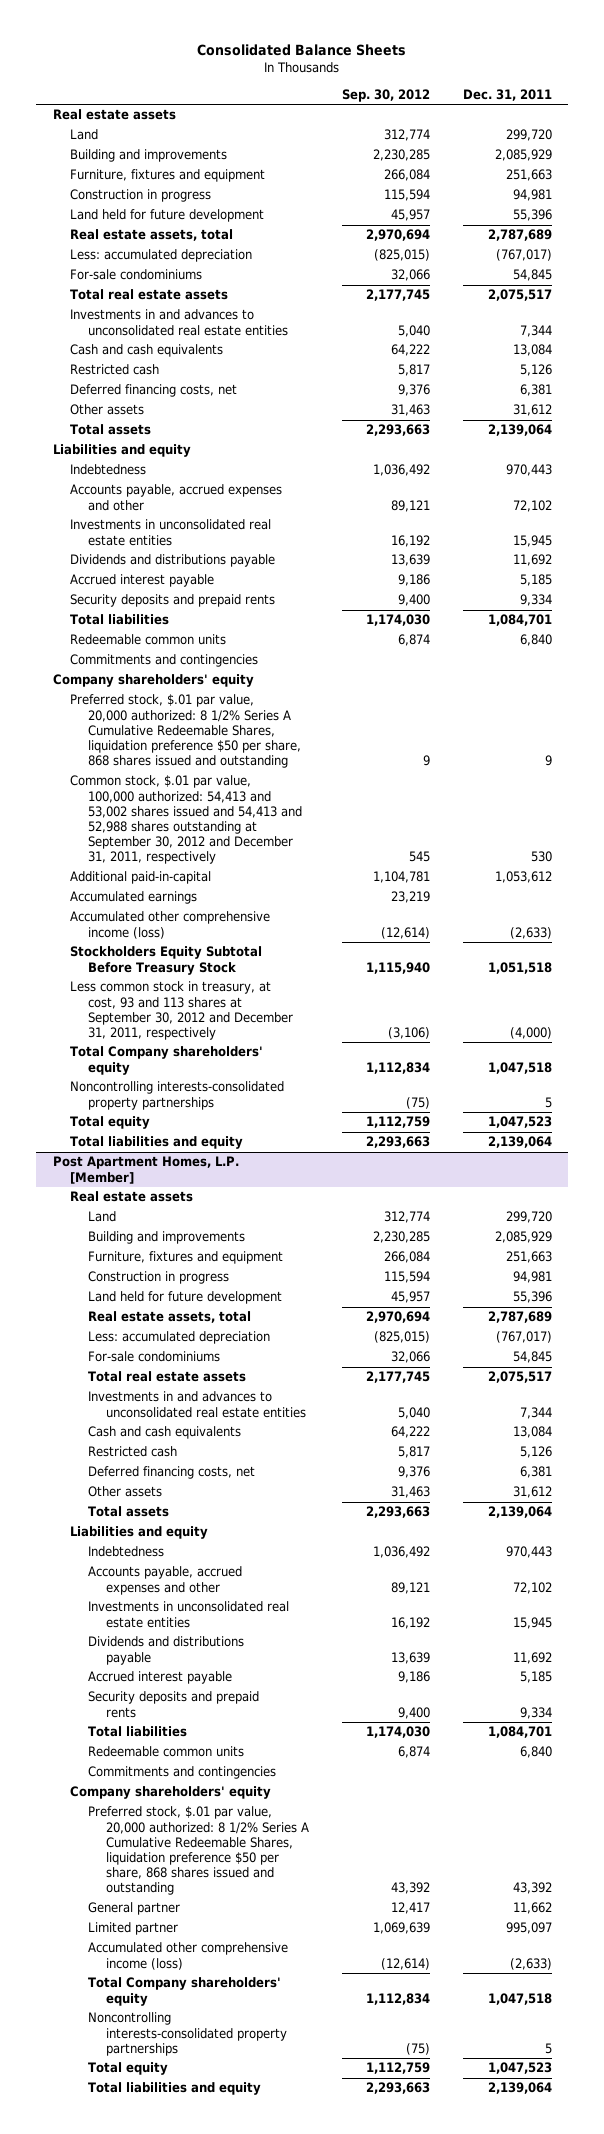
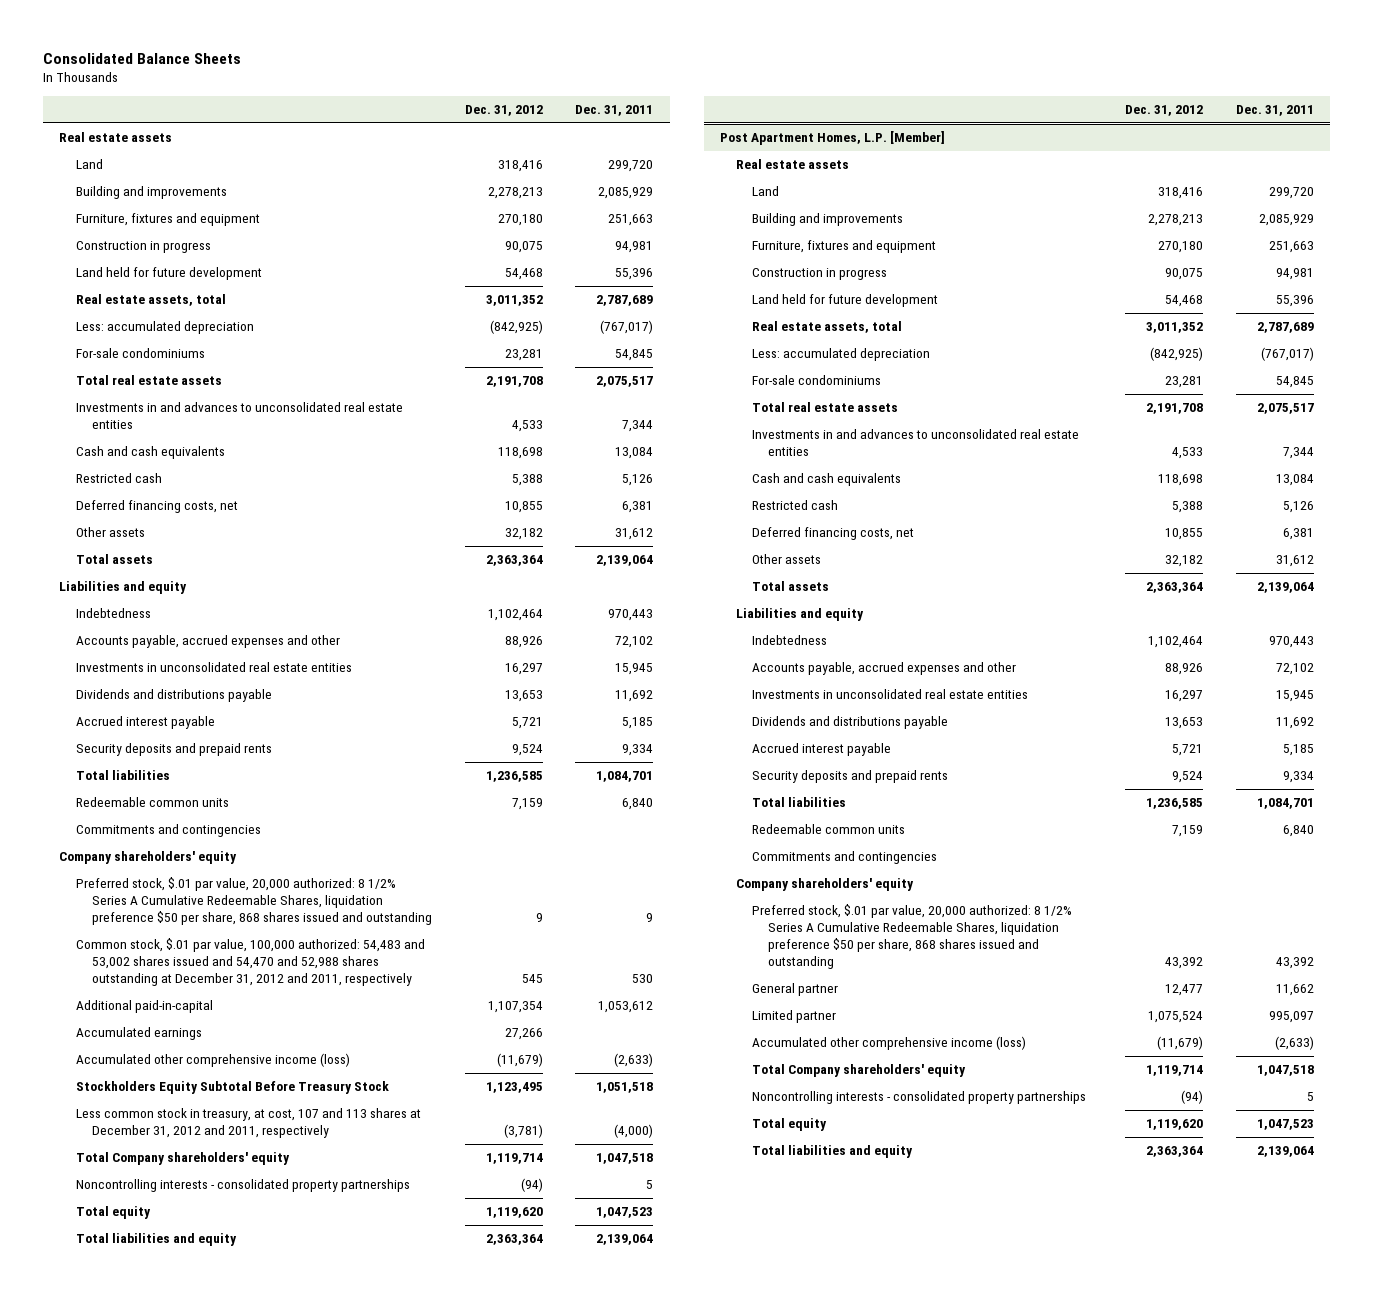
[341,88,430,102] Sep. 30, 2012 -> none
none -> [464,104,543,116] Dec. 31, 2012
[70,775,303,865] Common stock, $.01 par value, 100,000 authorized: 54,413 and 53,002 shares issued and 54,413 and 52,988 shares outstanding at September 30, 2012 and December 31, 2011, respectively -> [75,938,425,987] Common stock, $.01 par value, 100,000 authorized: 54,483 and 53,002 shares issued and 54,470 and 52,988 shares outstanding at December 31, 2012 and 2011, respectively
[70,981,294,1040] Less common stock in treasury, at cost, 93 and 113 shares at September 30, 2012 and December 31, 2011, respectively -> [75,1108,421,1139] Less common stock in treasury, at cost, 107 and 113 shares at December 31, 2012 and 2011, respectively
[70,1081,285,1110] Noncontrolling interests-consolidated property partnerships -> [75,1179,410,1193] Noncontrolling interests - consolidated property partnerships
[88,2012,287,2056] Noncontrolling interests-consolidated property partnerships -> [752,1091,1087,1105] Noncontrolling interests - consolidated property partnerships

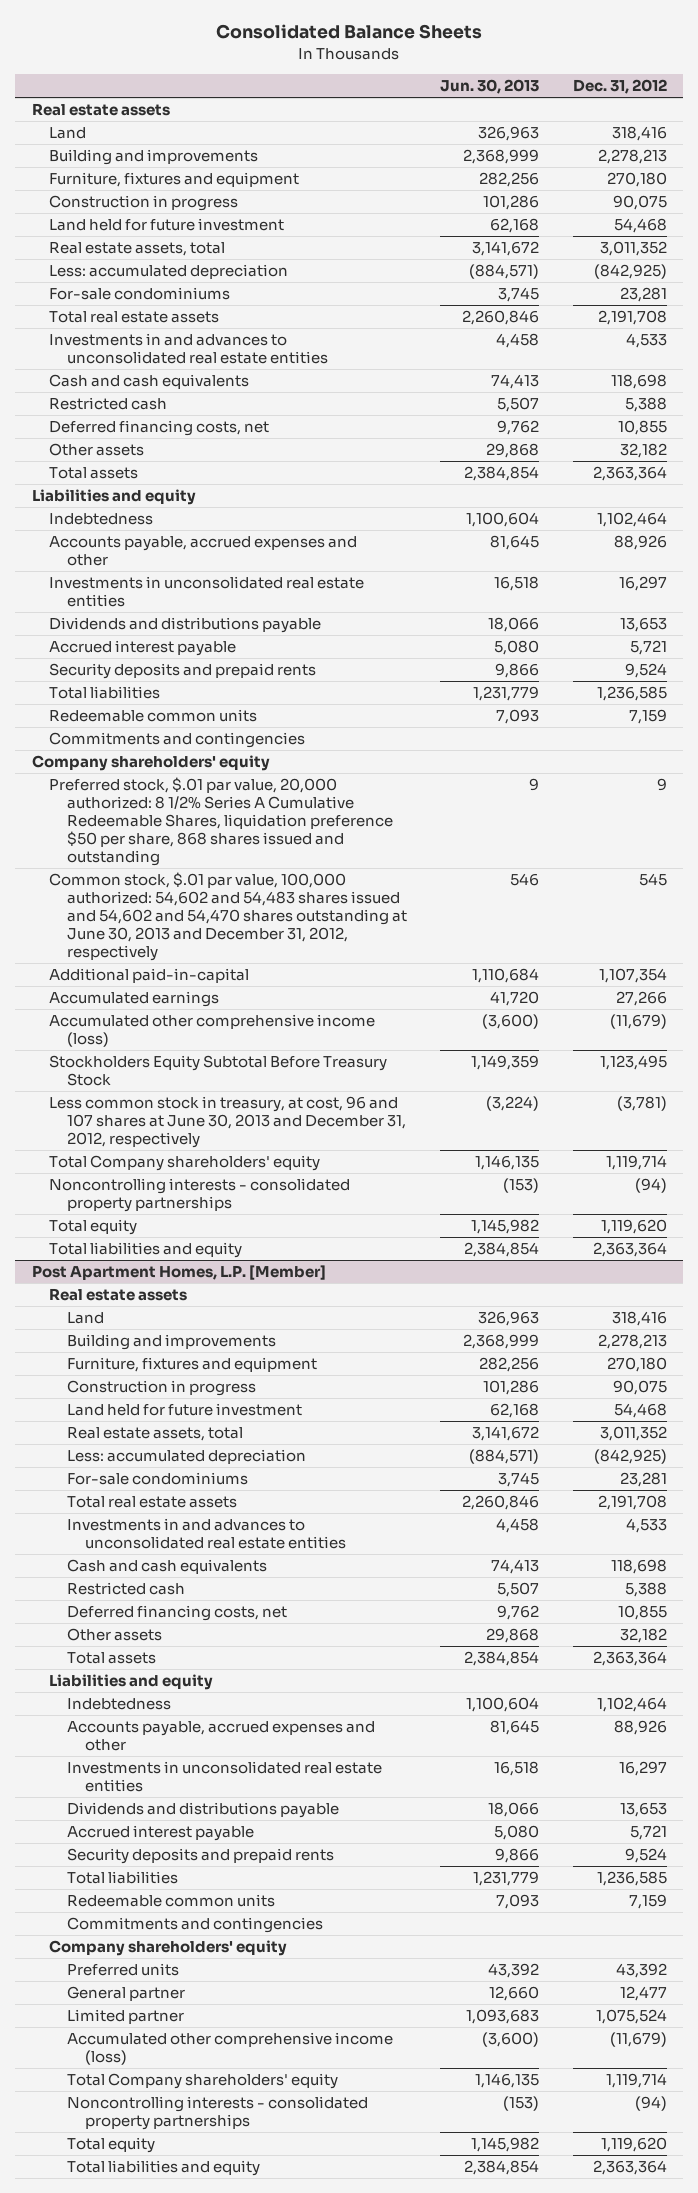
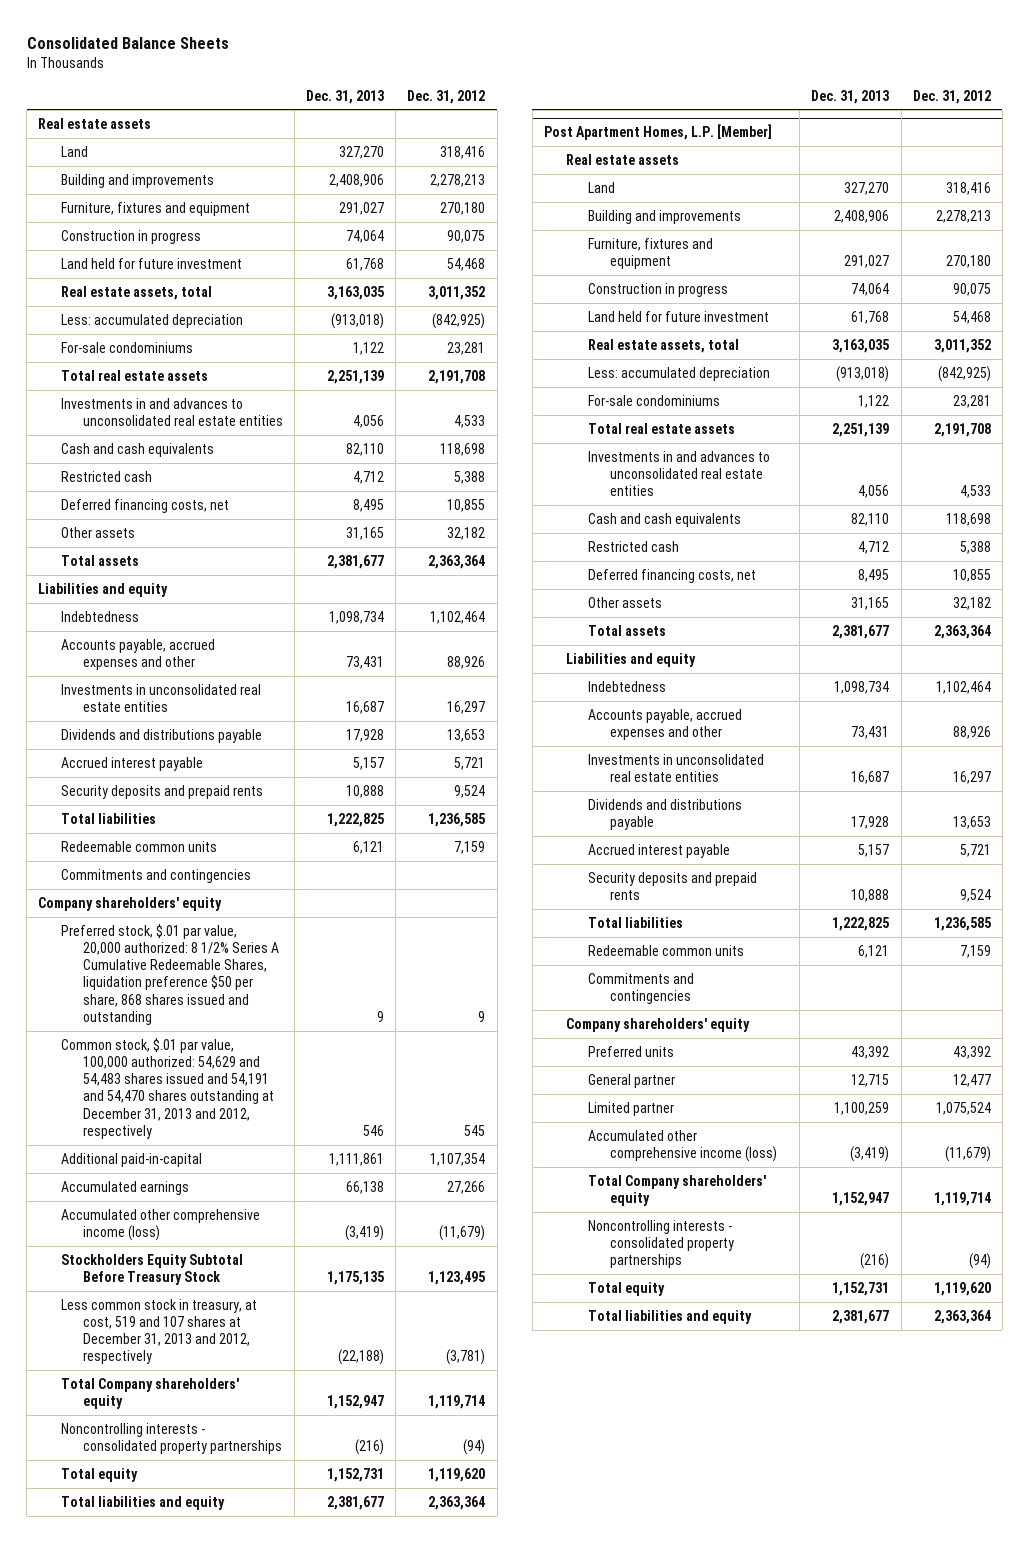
[440,78,540,94] Jun. 30, 2013 -> none
none -> [305,89,384,104] Dec. 31, 2013
[49,872,408,961] Common stock, $.01 par value, 100,000 authorized: 54,602 and 54,483 shares issued and 54,602 and 54,470 shares outstanding at June 30, 2013 and December 31, 2012, respectively -> [60,1037,274,1139] Common stock, $.01 par value, 100,000 authorized: 54,629 and 54,483 shares issued and 54,191 and 54,470 shares outstanding at December 31, 2013 and 2012, respectively
[49,1096,407,1148] Less common stock in treasury, at cost, 96 and 107 shares at June 30, 2013 and December 31, 2012, respectively -> [60,1298,257,1365] Less common stock in treasury, at cost, 519 and 107 shares at December 31, 2013 and 2012, respectively

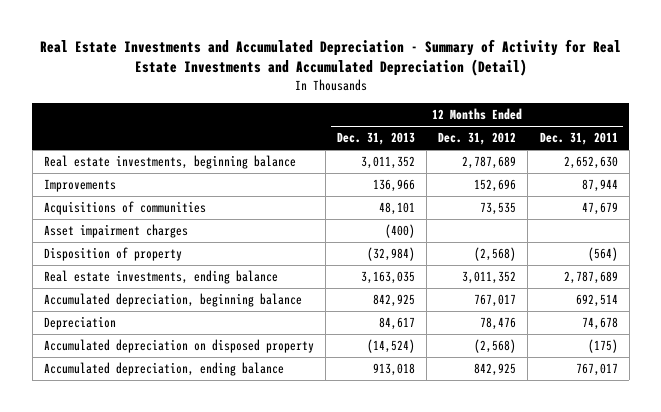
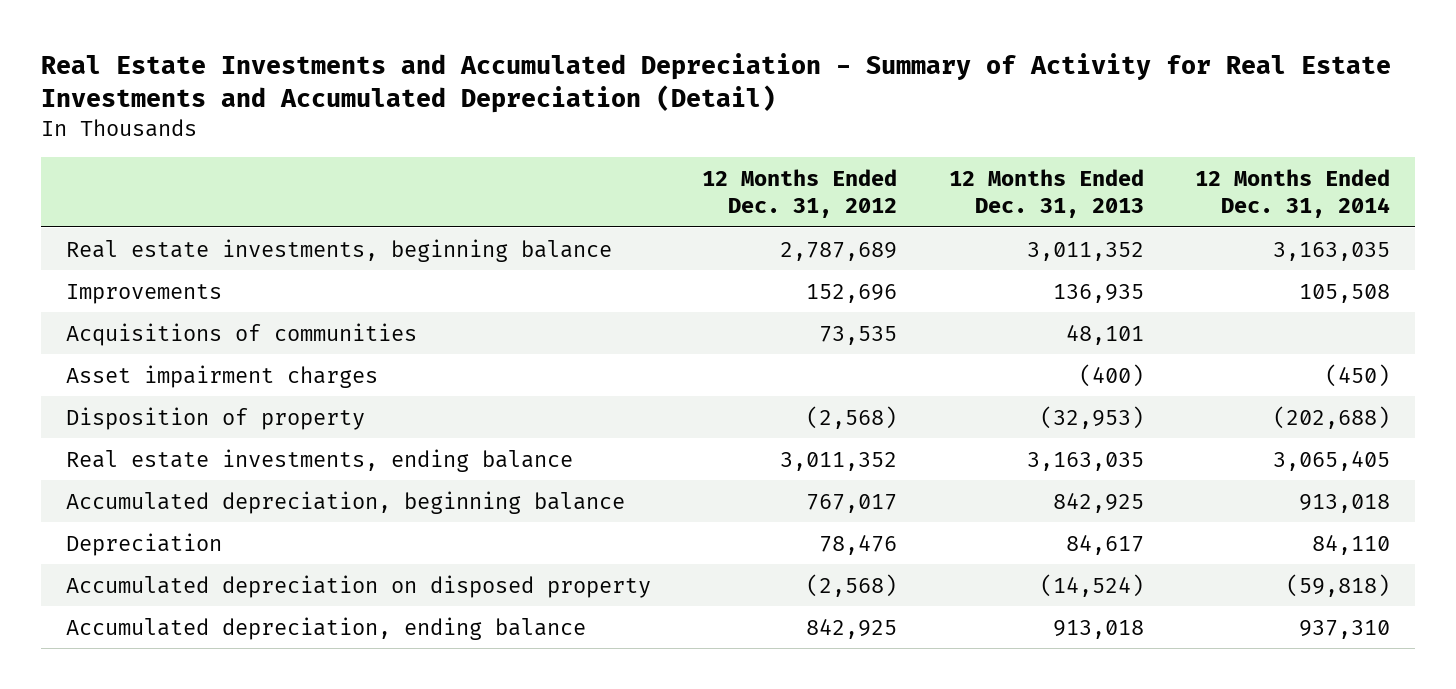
[539,132,618,146] Dec. 31, 2011 -> none
none -> [1194,168,1390,219] 12 Months Ended Dec. 31, 2014
[372,179,415,193] 136,966 -> [1052,283,1144,303] 136,935
[366,247,415,262] (32,984) -> [1039,405,1144,429] (32,953)

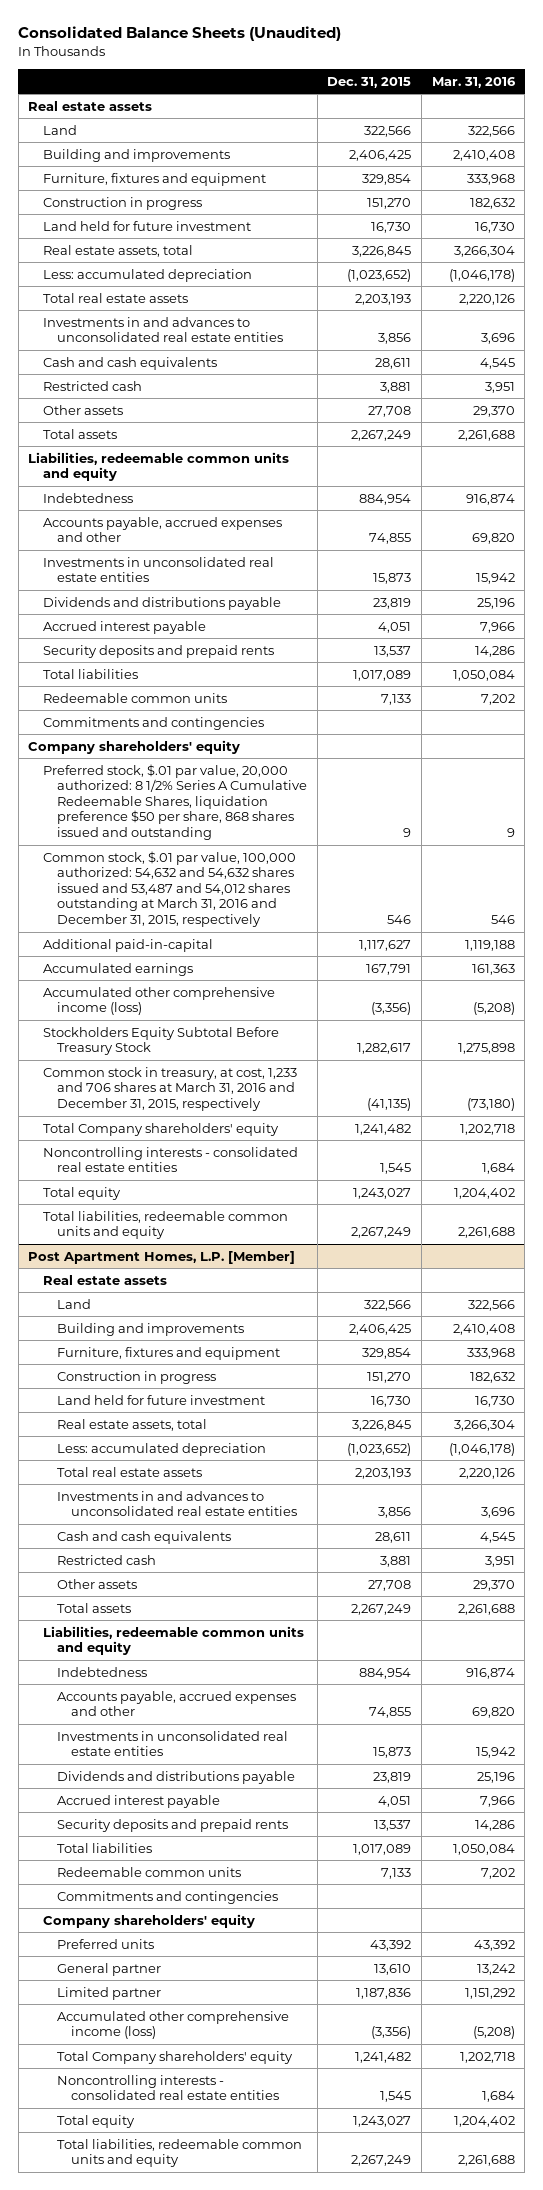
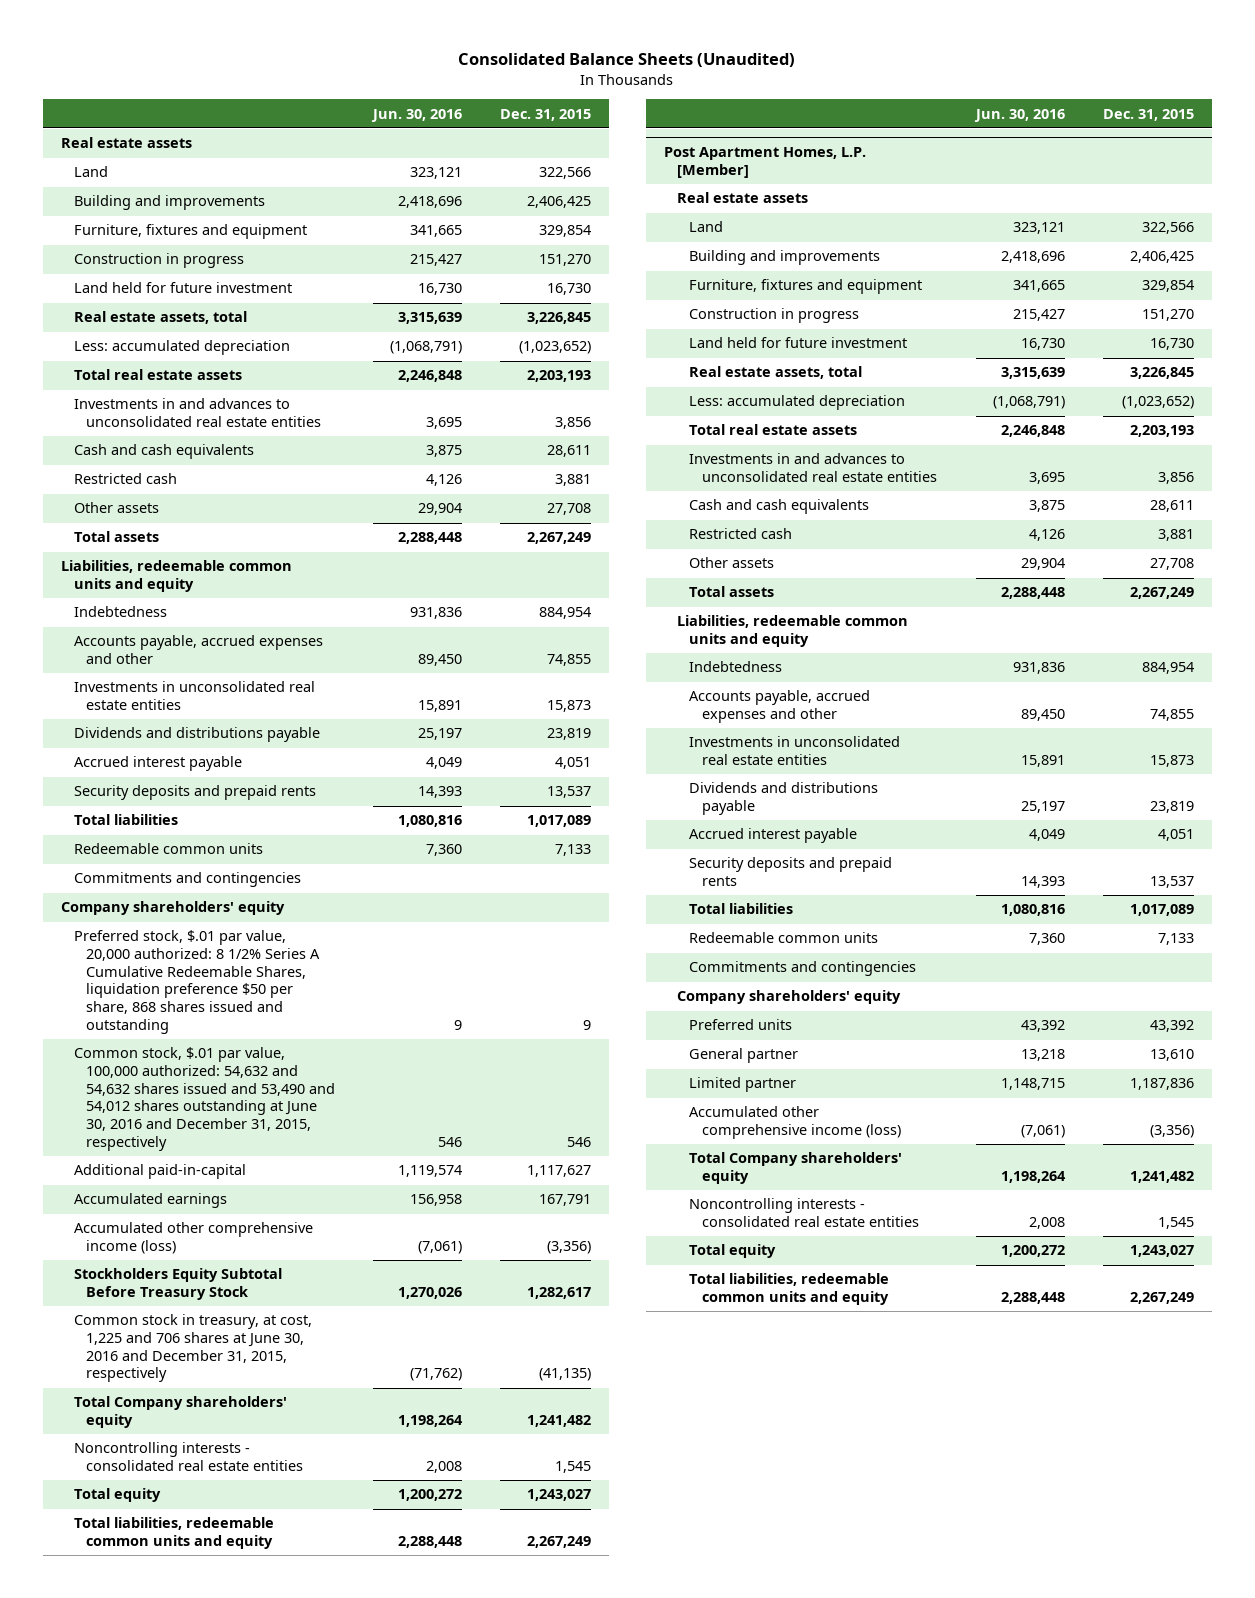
[431,76,516,88] Mar. 31, 2016 -> none
none -> [370,108,462,122] Jun. 30, 2016
[42,850,296,928] Common stock, $.01 par value, 100,000 authorized: 54,632 and 54,632 shares issued and 53,487 and 54,012 shares outstanding at March 31, 2016 and December 31, 2015, respectively -> [73,1047,336,1151] Common stock, $.01 par value, 100,000 authorized: 54,632 and 54,632 shares issued and 53,490 and 54,012 shares outstanding at June 30, 2016 and December 31, 2015, respectively
[42,1066,297,1111] Common stock in treasury, at cost, 1,233 and 706 shares at March 31, 2016 and December 31, 2015, respectively -> [73,1314,312,1383] Common stock in treasury, at cost, 1,225 and 706 shares at June 30, 2016 and December 31, 2015, respectively

